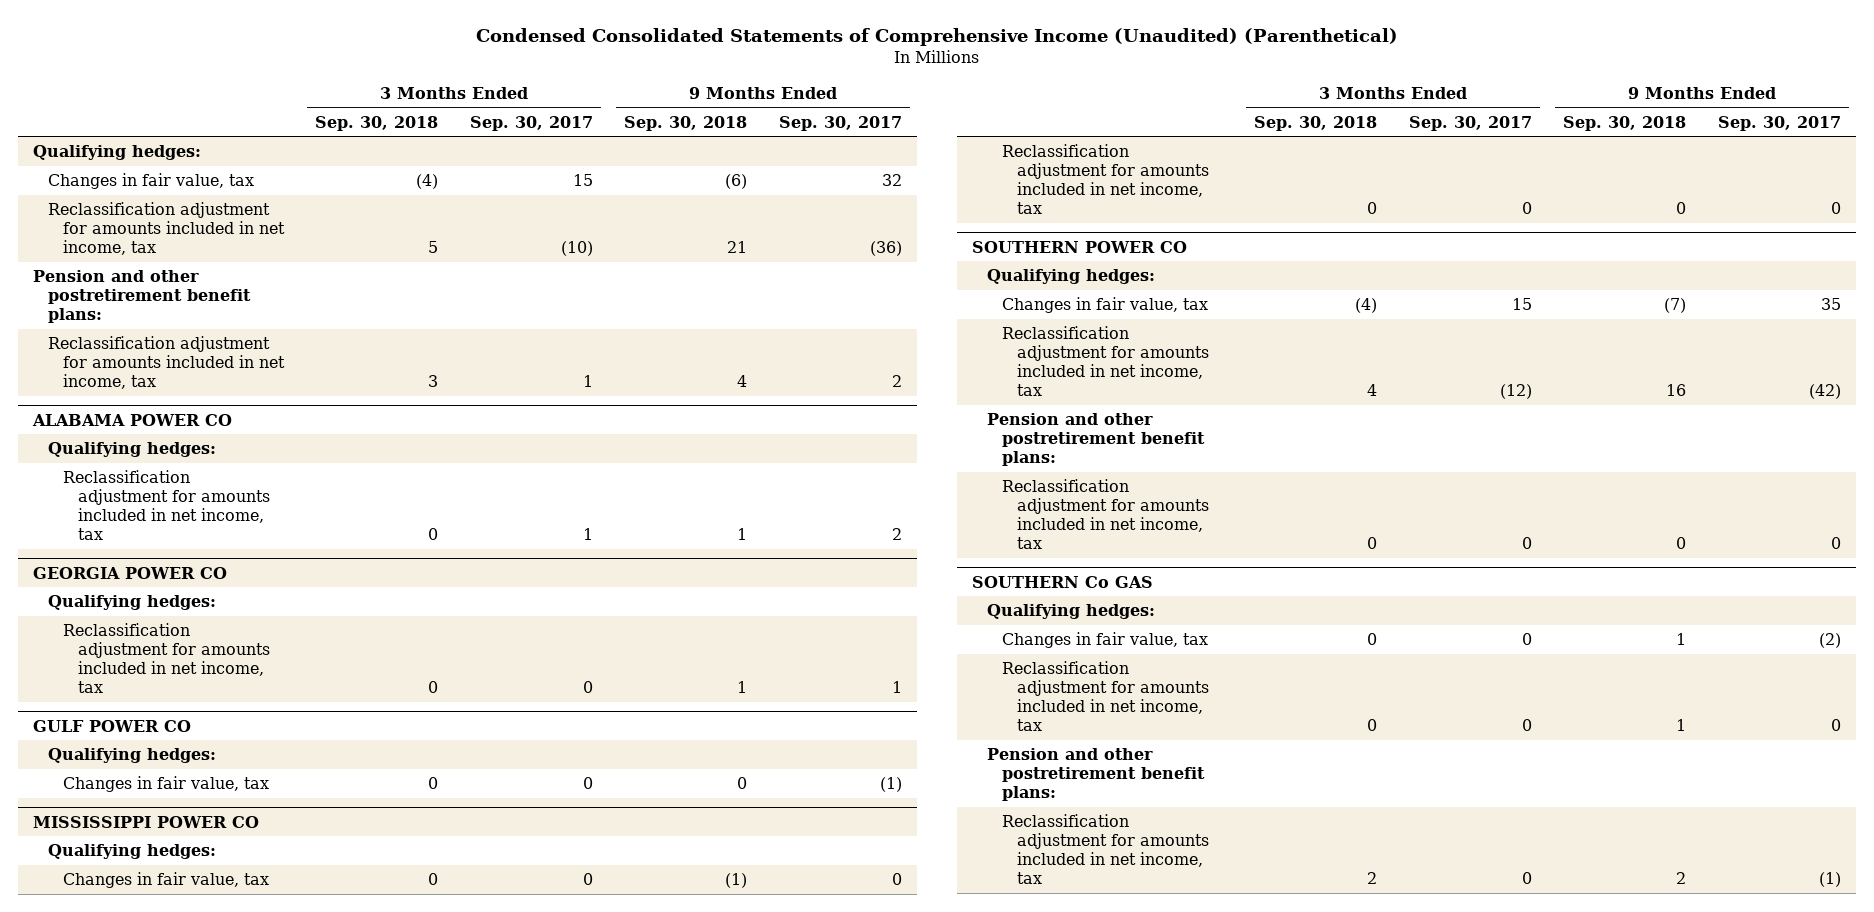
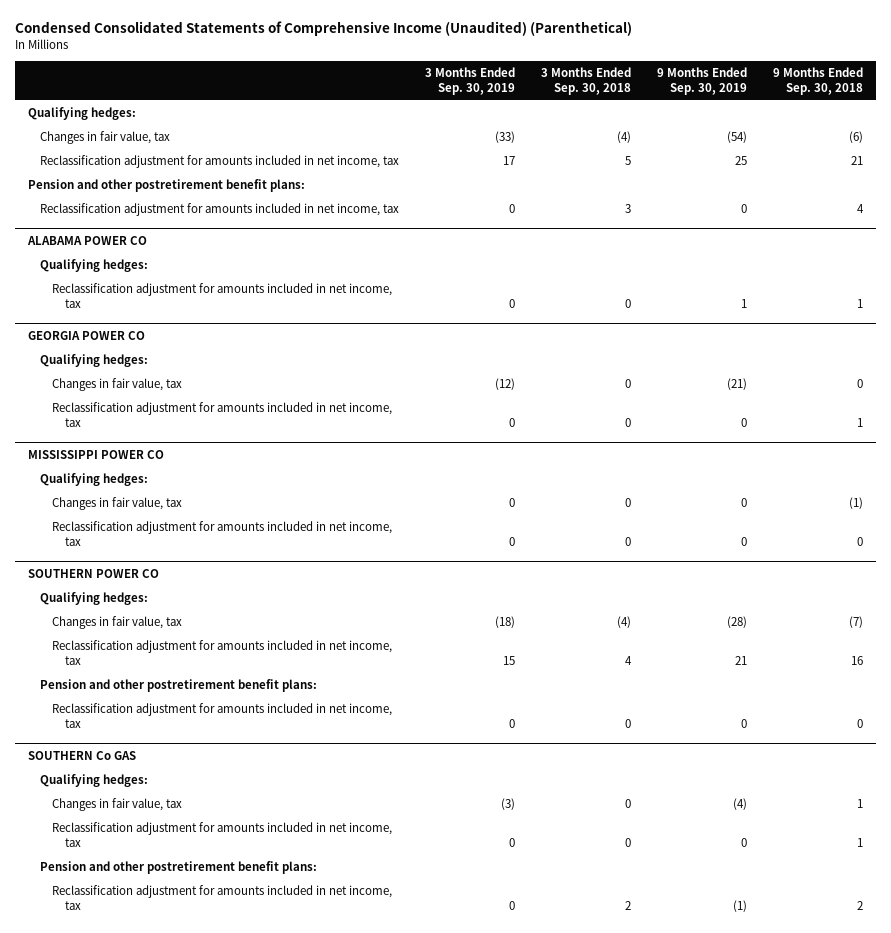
[469,115,593,131] Sep. 30, 2017 -> none
[778,115,902,131] Sep. 30, 2017 -> none
none -> [425,67,516,95] 3 Months Ended Sep. 30, 2019
none -> [656,67,747,95] 9 Months Ended Sep. 30, 2019
[33,719,192,732] GULF POWER CO -> none
[48,748,217,764] Qualifying hedges: -> none
[62,623,270,694] Reclassification adjustment for amounts included in net income, tax -> [52,402,393,428] Reclassification adjustment for amounts included in net income, tax

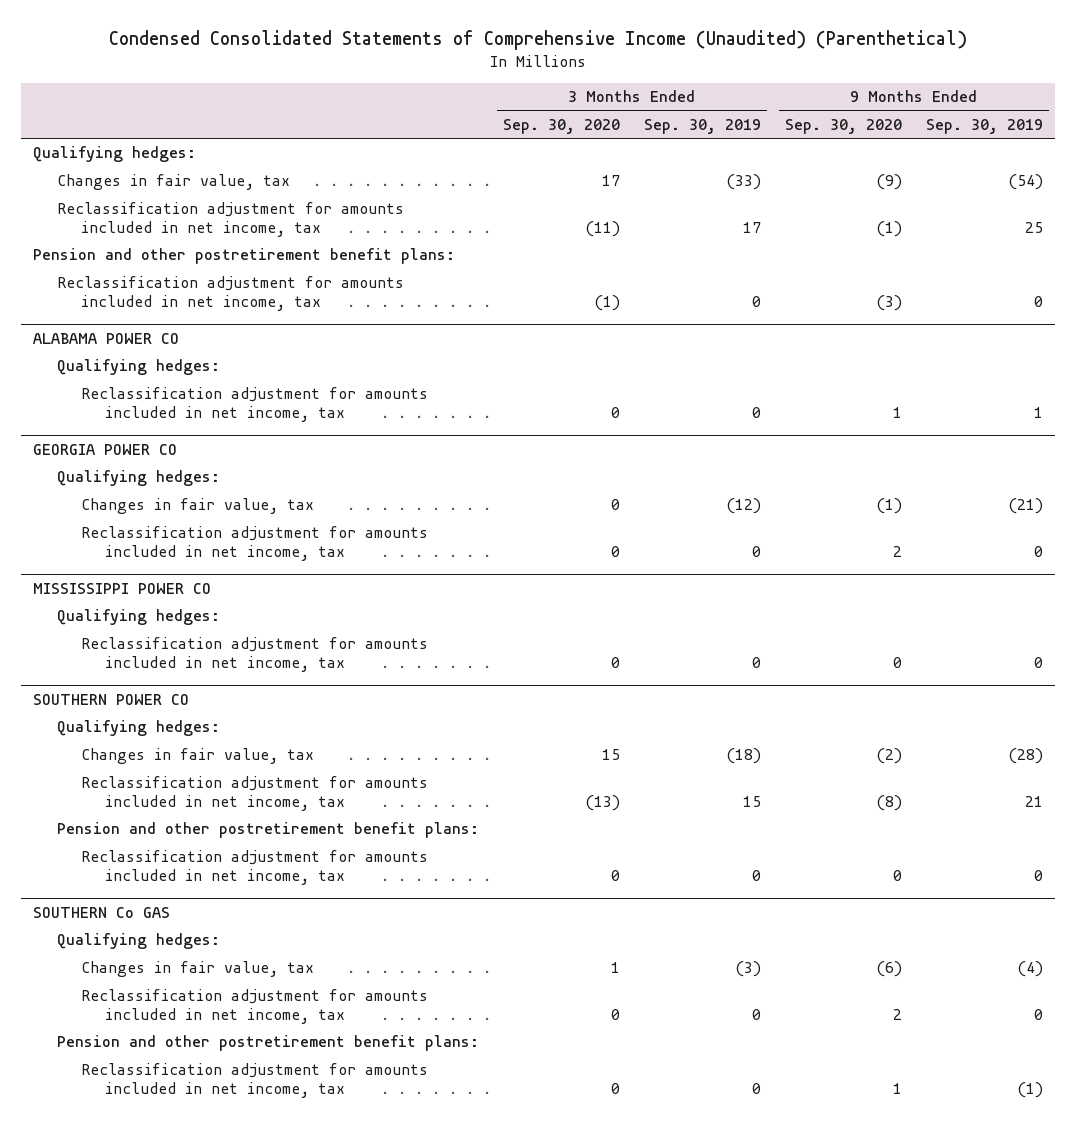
[541,67,632,95] 3 Months Ended Sep. 30, 2018 -> none
[772,67,863,95] 9 Months Ended Sep. 30, 2018 -> none
none -> [502,118,620,134] Sep. 30, 2020
none -> [784,118,902,134] Sep. 30, 2020
[52,497,183,511] Changes in fair value, tax -> none

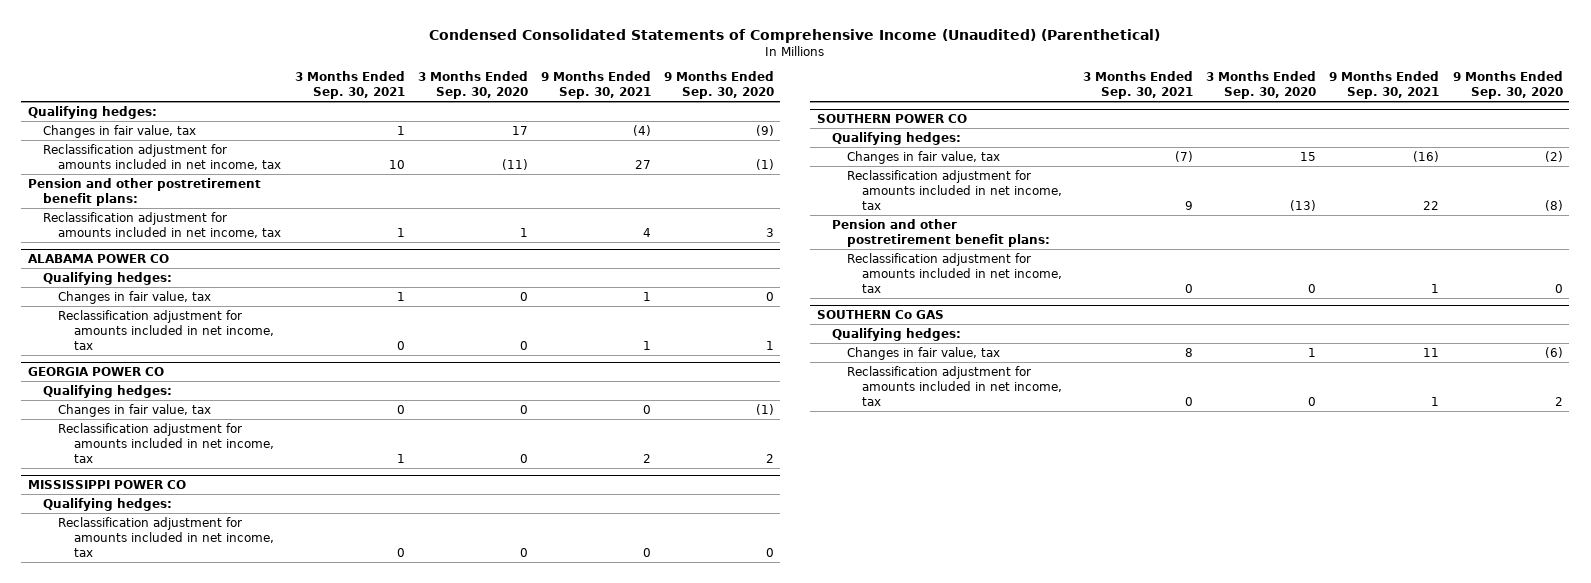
[643,118,761,134] Sep. 30, 2019 -> none
[925,118,1043,134] Sep. 30, 2019 -> none
none -> [294,71,405,100] 3 Months Ended Sep. 30, 2021
none -> [540,71,651,100] 9 Months Ended Sep. 30, 2021
[593,295,620,312] (1) -> [519,227,528,237] 1
[875,295,902,312] (3) -> [765,227,774,237] 3
none -> [58,290,212,304] Changes in fair value, tax
[56,1035,479,1052] Pension and other postretirement benefit plans: -> none
[81,1063,429,1099] Reclassification adjustment for amounts included in net income, tax -> none

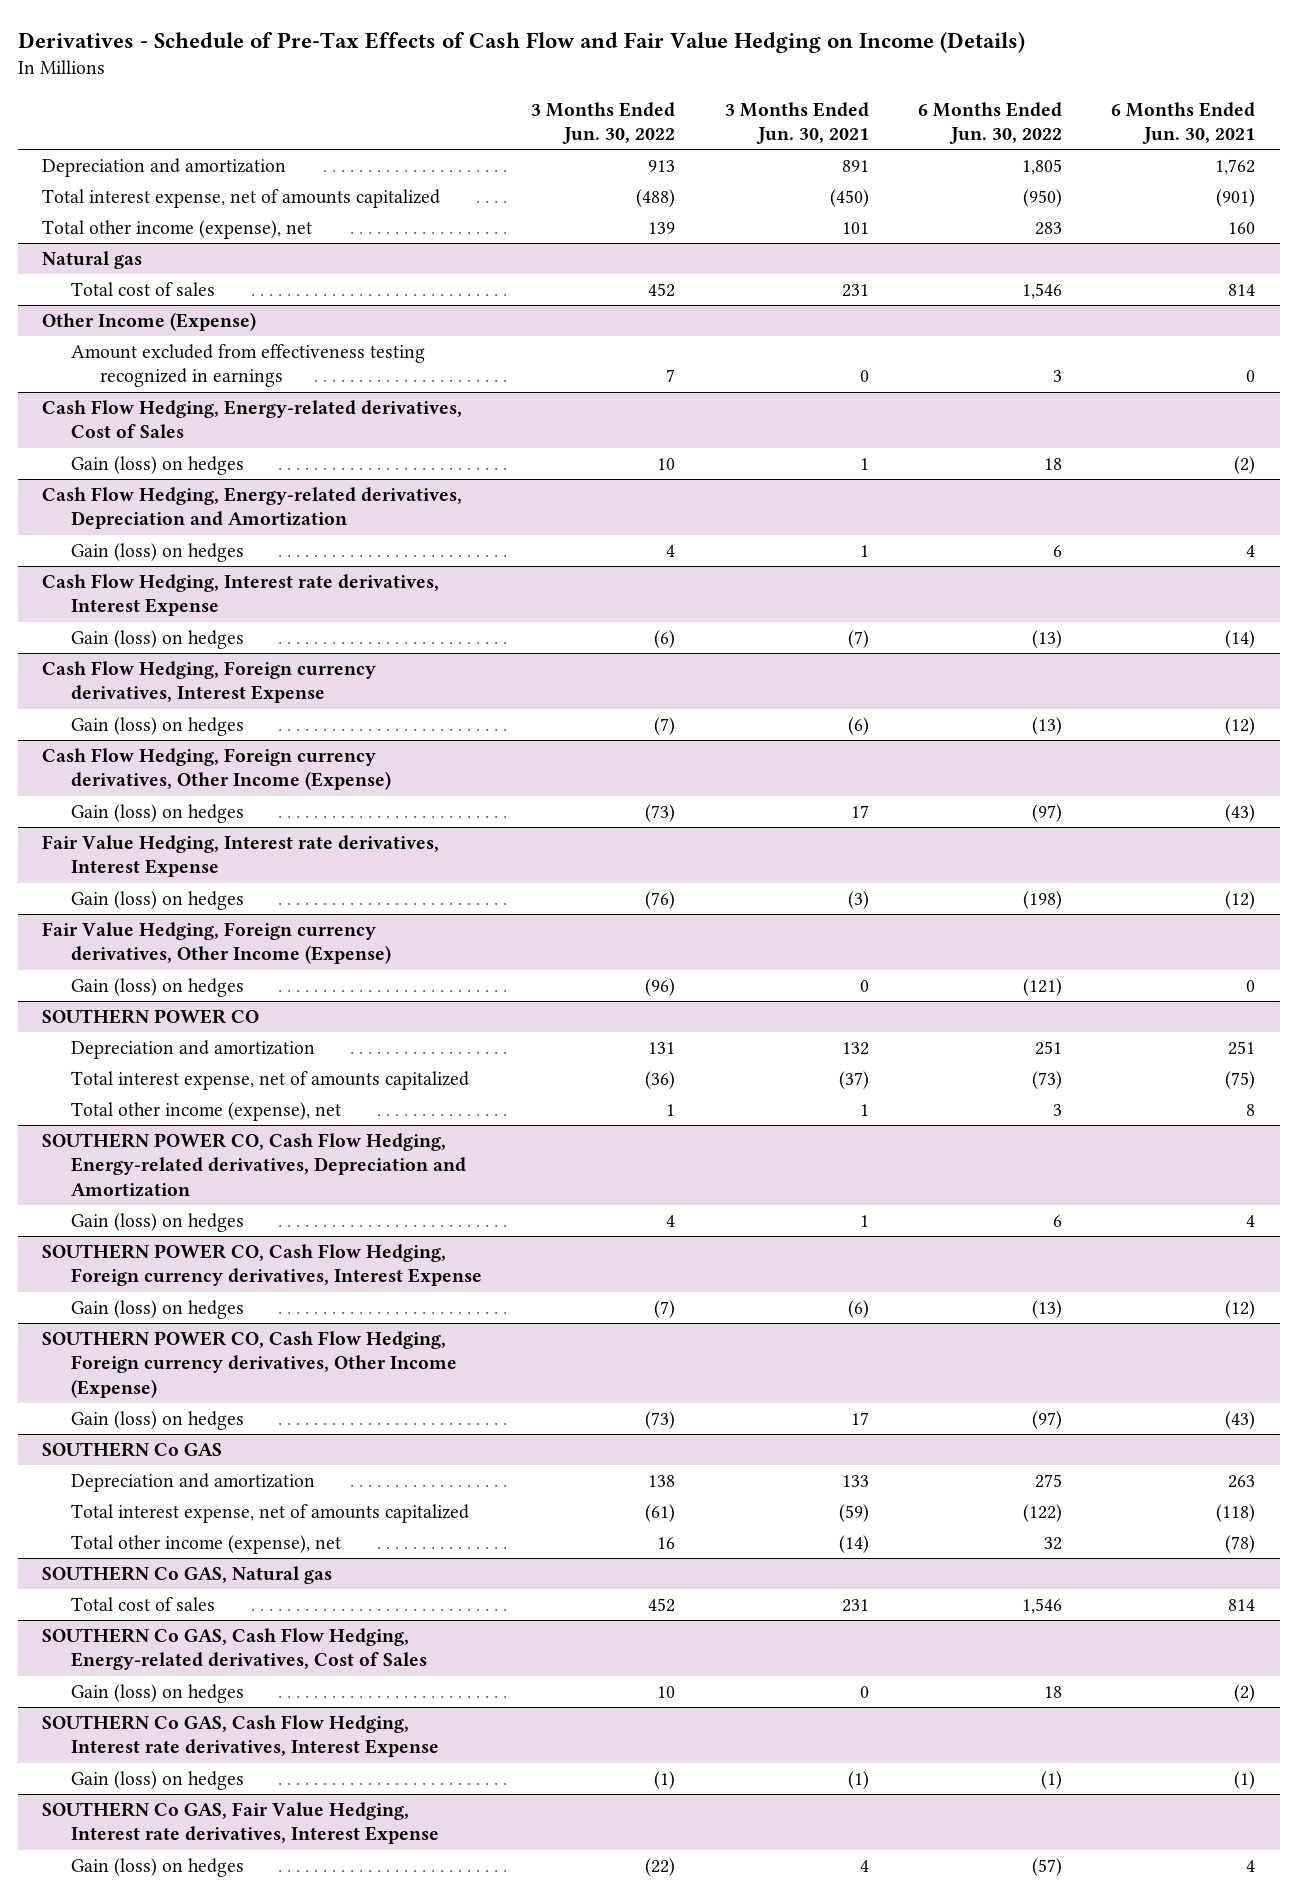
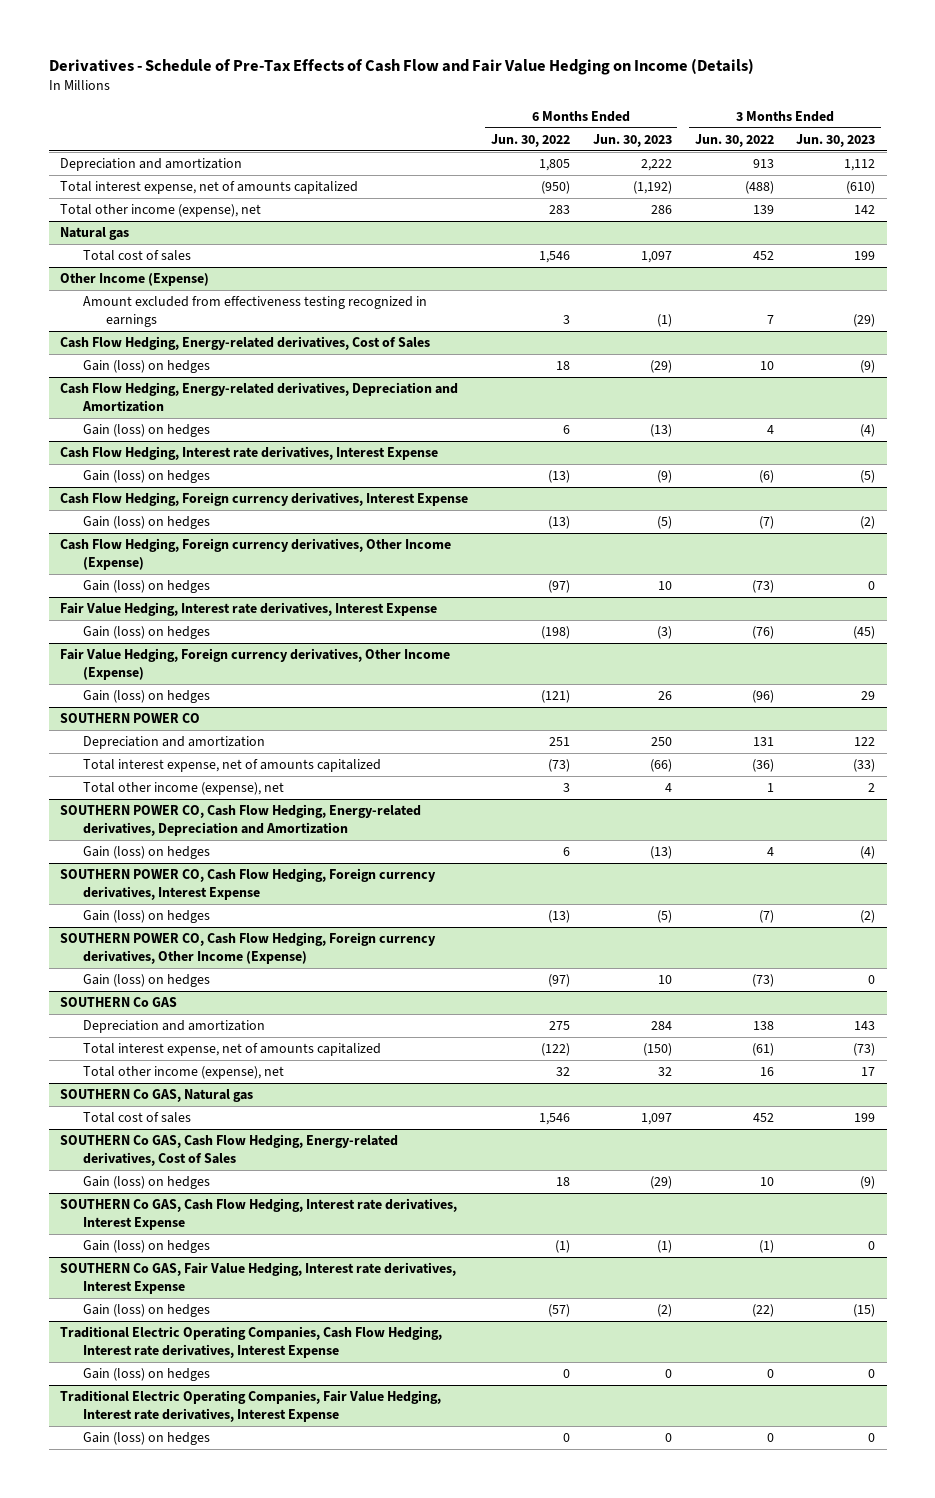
[724,101,869,145] 3 Months Ended Jun. 30, 2021 -> none
[1111,101,1256,145] 6 Months Ended Jun. 30, 2021 -> none
none -> [592,133,672,147] Jun. 30, 2023
none -> [796,133,876,147] Jun. 30, 2023
none -> [60,1326,443,1359] Traditional Electric Operating Companies, Cash Flow Hedging, Interest rate derivatives, Interest Expense
none -> [82,1368,210,1382] Gain (loss) on hedges
none -> [60,1390,442,1423] Traditional Electric Operating Companies, Fair Value Hedging, Interest rate derivatives, Interest Expense
none -> [82,1432,210,1446] Gain (loss) on hedges

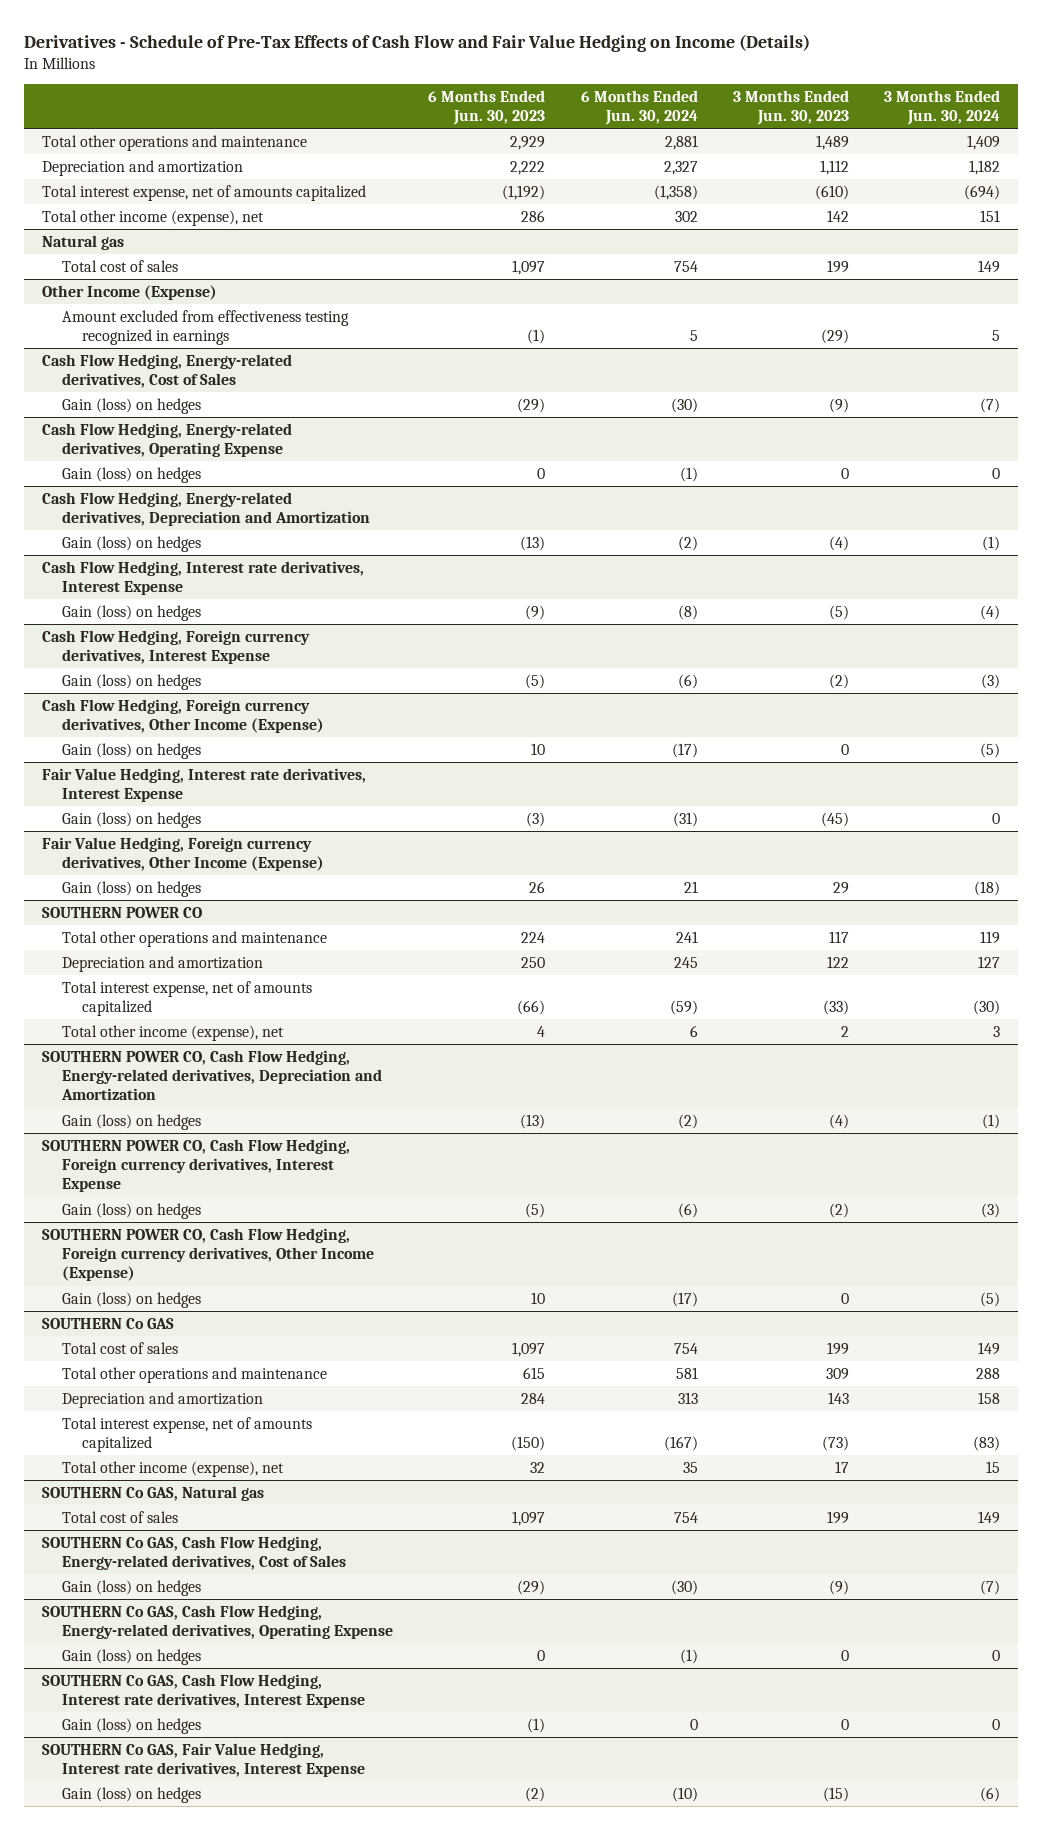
[490,133,570,147] Jun. 30, 2022 -> none
[694,133,774,147] Jun. 30, 2022 -> none
none -> [580,89,698,125] 6 Months Ended Jun. 30, 2024
none -> [884,89,1001,125] 3 Months Ended Jun. 30, 2024
none -> [41,134,307,151] Total other operations and maintenance
none -> [41,422,292,457] Cash Flow Hedging, Energy-related derivatives, Operating Expense
none -> [62,466,202,483] Gain (loss) on hedges
none -> [62,930,328,947] Total other operations and maintenance
none -> [62,1341,179,1354] Total cost of sales
none -> [62,1366,328,1383] Total other operations and maintenance
none -> [41,1604,394,1639] SOUTHERN Co GAS, Cash Flow Hedging, Energy-related derivatives, Operating Expense
none -> [62,1648,202,1665] Gain (loss) on hedges
[60,1326,443,1359] Traditional Electric Operating Companies, Cash Flow Hedging, Interest rate derivatives, Interest Expense -> none
[82,1368,210,1382] Gain (loss) on hedges -> none
[60,1390,442,1423] Traditional Electric Operating Companies, Fair Value Hedging, Interest rate derivatives, Interest Expense -> none
[82,1432,210,1446] Gain (loss) on hedges -> none

